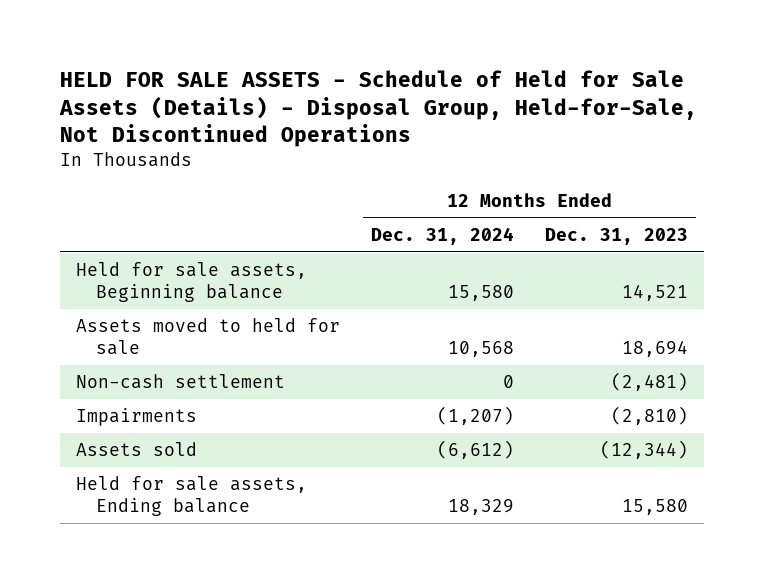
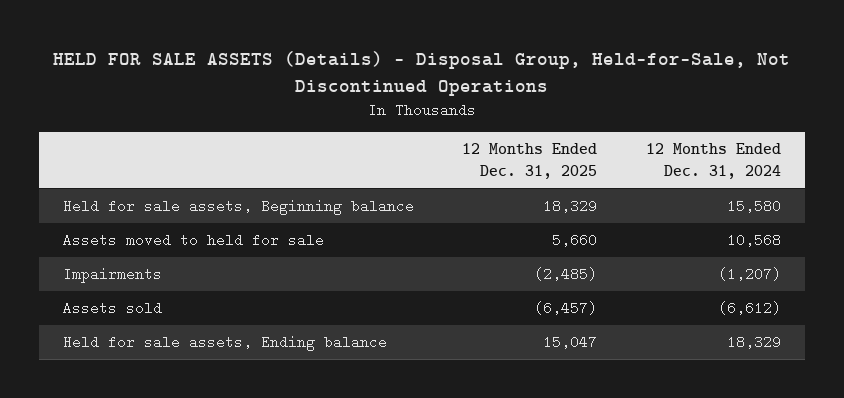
[59,70,698,148] HELD FOR SALE ASSETS - Schedule of Held for Sale Assets (Details) - Disposal Group, Held-for-Sale, Not Discontinued Operations -> [52,51,790,96] HELD FOR SALE ASSETS (Details) - Disposal Group, Held-for-Sale, Not Discontinued Operations
[545,227,689,245] Dec. 31, 2023 -> none
none -> [462,143,598,179] 12 Months Ended Dec. 31, 2025
[75,374,285,390] Non-cash settlement -> none

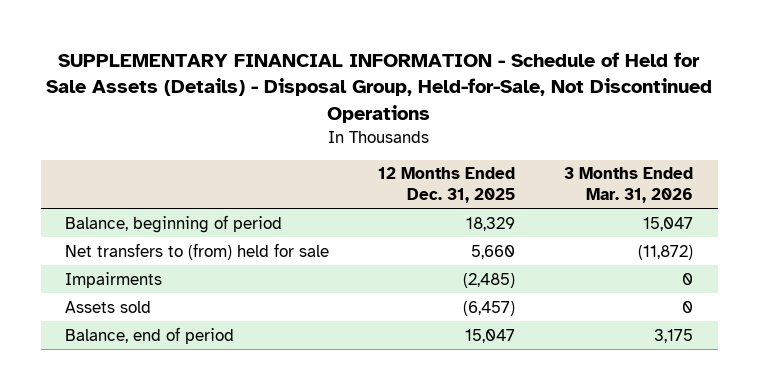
[52,51,790,96] HELD FOR SALE ASSETS (Details) - Disposal Group, Held-for-Sale, Not Discontinued Operations -> [46,52,713,123] SUPPLEMENTARY FINANCIAL INFORMATION - Schedule of Held for Sale Assets (Details) - Disposal Group, Held-for-Sale, Not Discontinued Operations
[645,143,781,179] 12 Months Ended Dec. 31, 2024 -> none
none -> [564,167,694,204] 3 Months Ended Mar. 31, 2026
[63,199,415,216] Held for sale assets, Beginning balance -> [65,214,283,233] Balance, beginning of period
[63,233,325,248] Assets moved to held for sale -> [65,242,330,260] Net transfers to (from) held for sale
[63,335,388,352] Held for sale assets, Ending balance -> [65,326,235,344] Balance, end of period

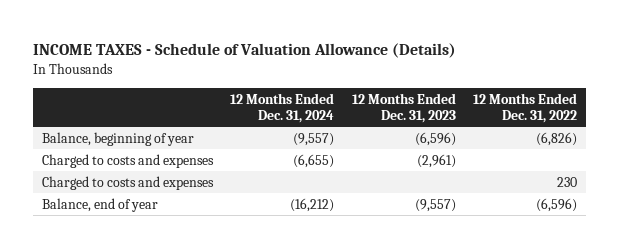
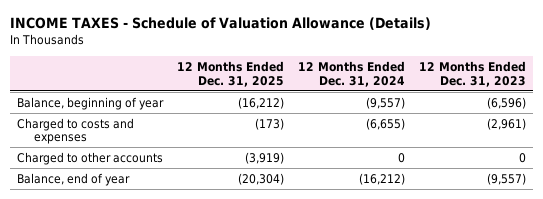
[473,92,578,123] 12 Months Ended Dec. 31, 2022 -> none
none -> [177,60,285,87] 12 Months Ended Dec. 31, 2025
[41,175,214,190] Charged to costs and expenses -> none
none -> [17,151,164,165] Charged to other accounts

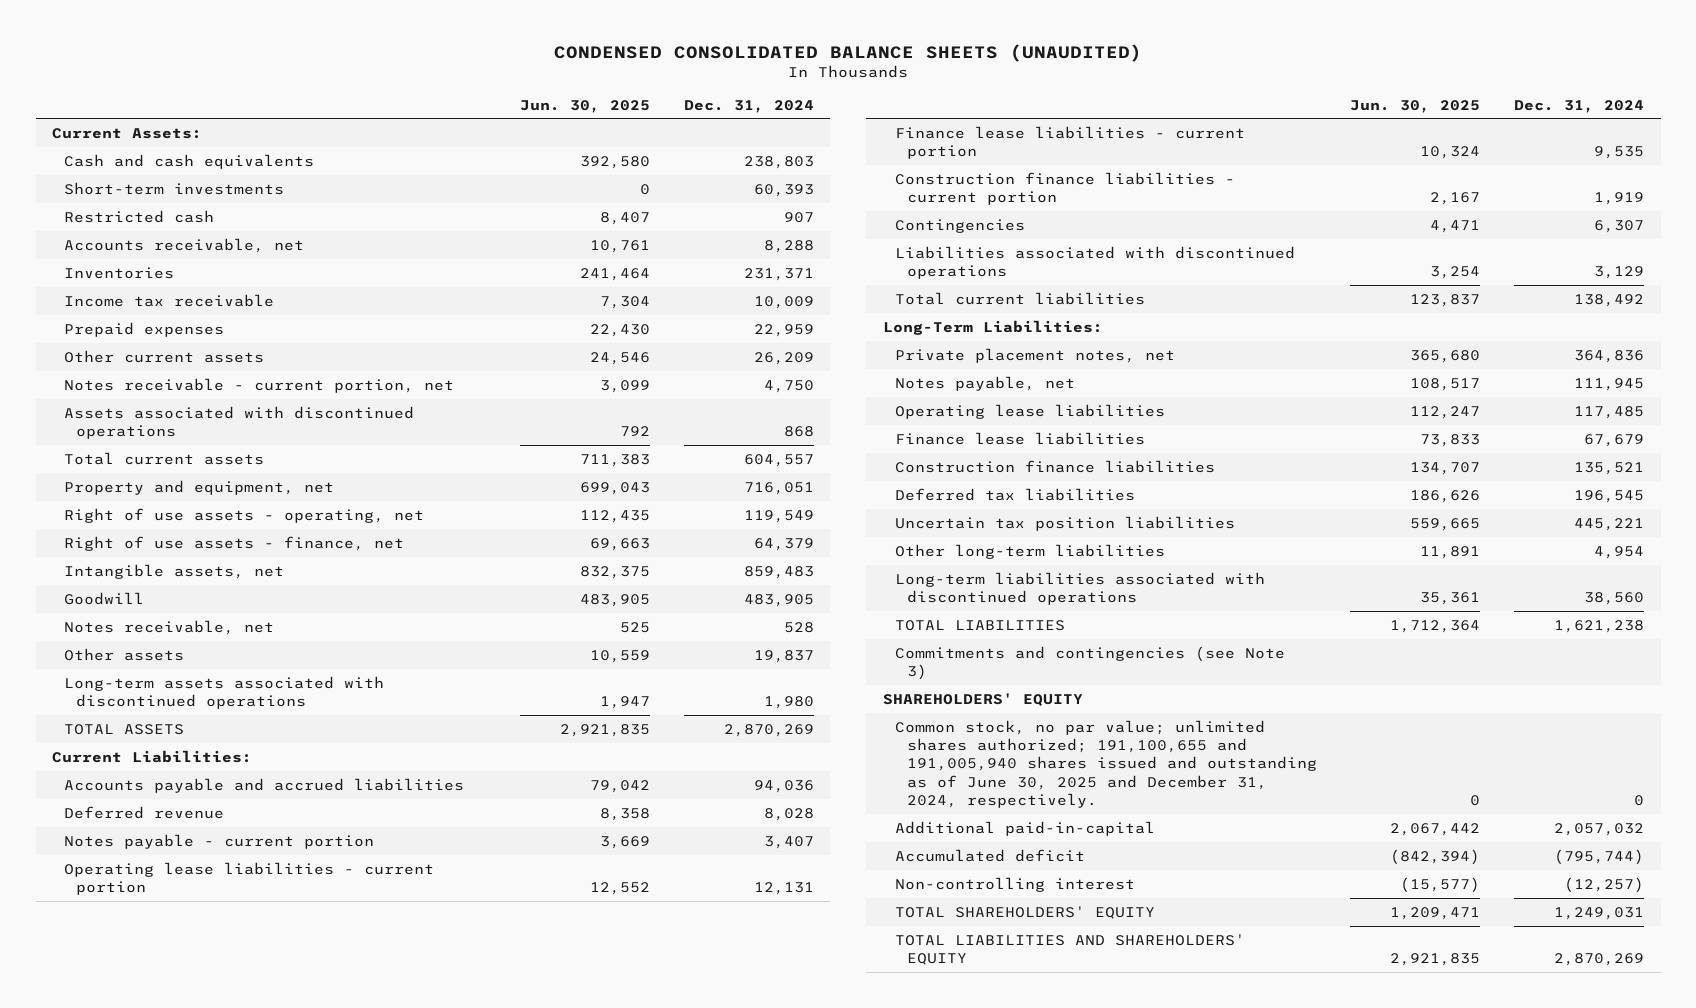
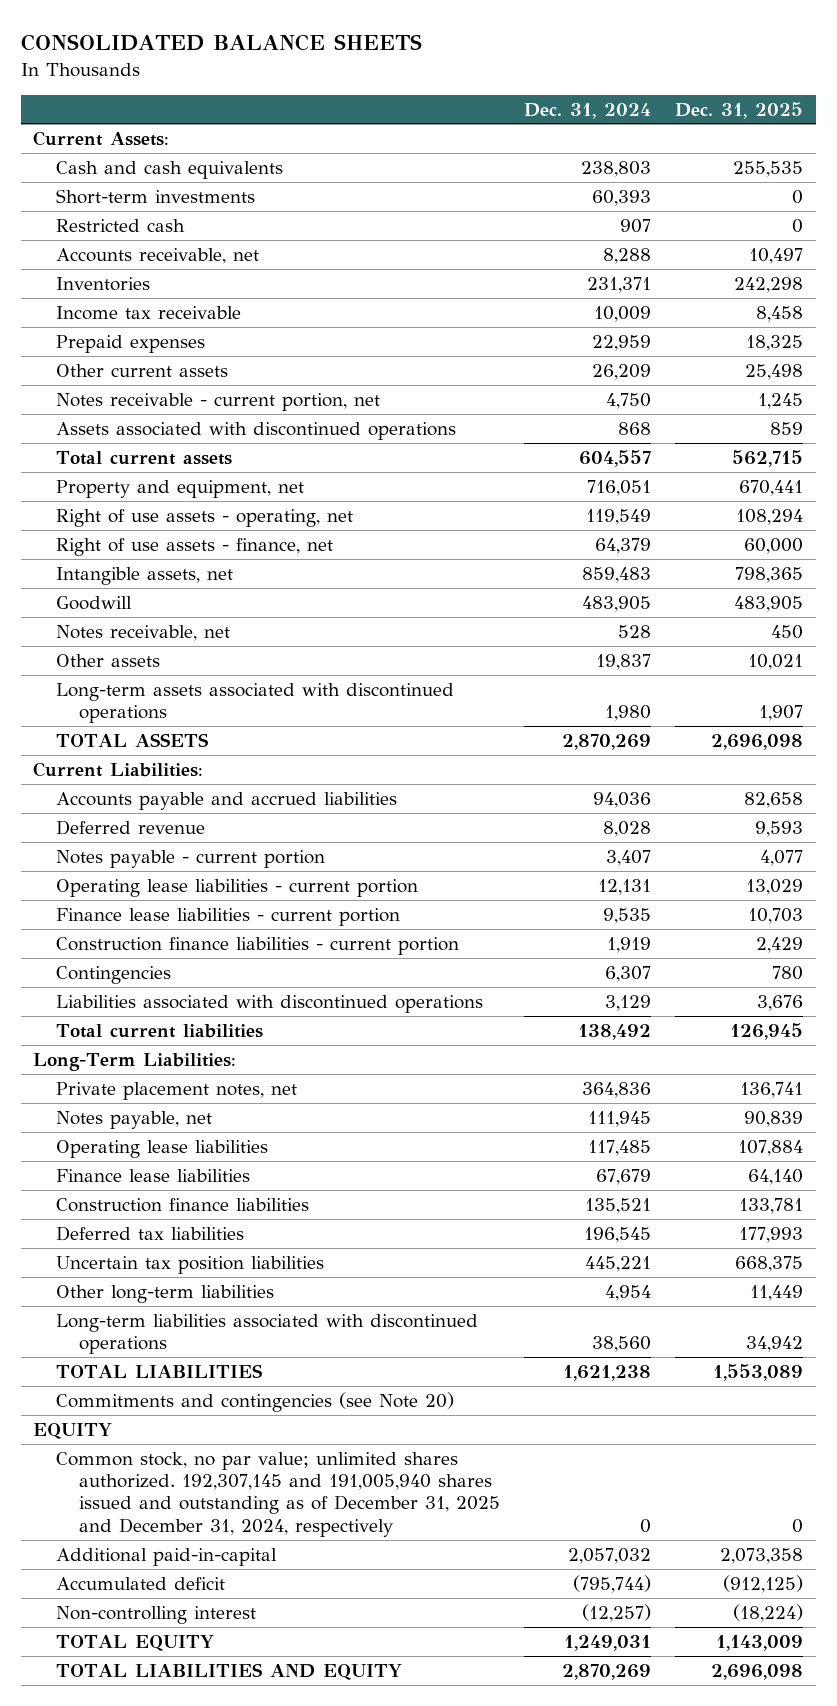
[554,43,1143,62] CONDENSED CONSOLIDATED BALANCE SHEETS (UNAUDITED) -> [21,34,423,52] CONSOLIDATED BALANCE SHEETS
[519,99,650,113] Jun. 30, 2025 -> none
none -> [675,101,804,119] Dec. 31, 2025
[894,645,1285,681] Commitments and contingencies (see Note 3) -> [56,1391,455,1412] Commitments and contingencies (see Note 20)
[882,692,1083,706] SHAREHOLDERS' EQUITY -> [33,1422,113,1439] EQUITY
[894,719,1317,808] Common stock, no par value; unlimited shares authorized; 191,100,655 and 191,005,940 shares issued and outstanding as of June 30, 2025 and December 31, 2024, respectively. -> [56,1451,500,1537] Common stock, no par value; unlimited shares authorized. 192,307,145 and 191,005,940 shares issued and outstanding as of December 31, 2025 and December 31, 2024, respectively
[894,905,1155,919] TOTAL SHAREHOLDERS' EQUITY -> [56,1634,215,1651] TOTAL EQUITY
[894,933,1245,966] TOTAL LIABILITIES AND SHAREHOLDERS' EQUITY -> [56,1662,403,1680] TOTAL LIABILITIES AND EQUITY

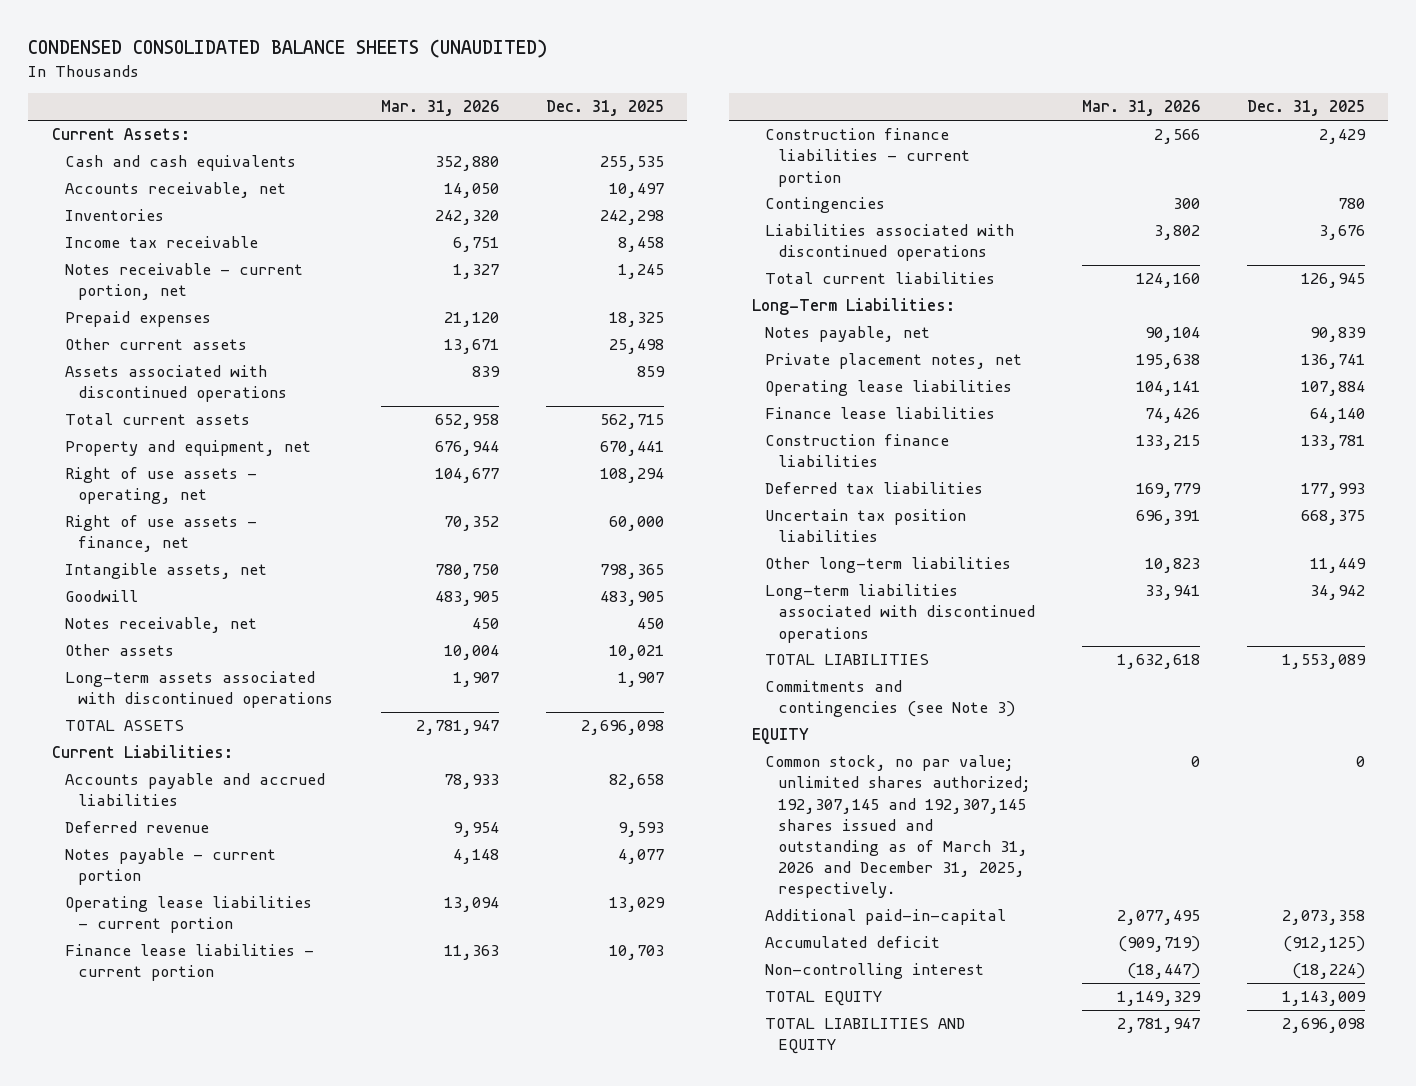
[21,34,423,52] CONSOLIDATED BALANCE SHEETS -> [28,39,548,59] CONDENSED CONSOLIDATED BALANCE SHEETS (UNAUDITED)
[524,102,652,119] Dec. 31, 2024 -> none
none -> [381,100,500,117] Mar. 31, 2026
[56,188,256,204] Short-term investments -> none
[56,218,186,232] Restricted cash -> none
[56,392,381,411] Notes receivable - current portion, net -> [64,263,303,301] Notes receivable - current portion, net
[56,1081,298,1100] Private placement notes, net -> [765,353,1023,370] Private placement notes, net
[56,1391,455,1412] Commitments and contingencies (see Note 20) -> [765,680,1016,718] Commitments and contingencies (see Note 3)
[56,1451,500,1537] Common stock, no par value; unlimited shares authorized. 192,307,145 and 191,005,940 shares issued and outstanding as of December 31, 2025 and December 31, 2024, respectively -> [765,755,1032,899] Common stock, no par value; unlimited shares authorized; 192,307,145 and 192,307,145 shares issued and outstanding as of March 31, 2026 and December 31, 2025, respectively.

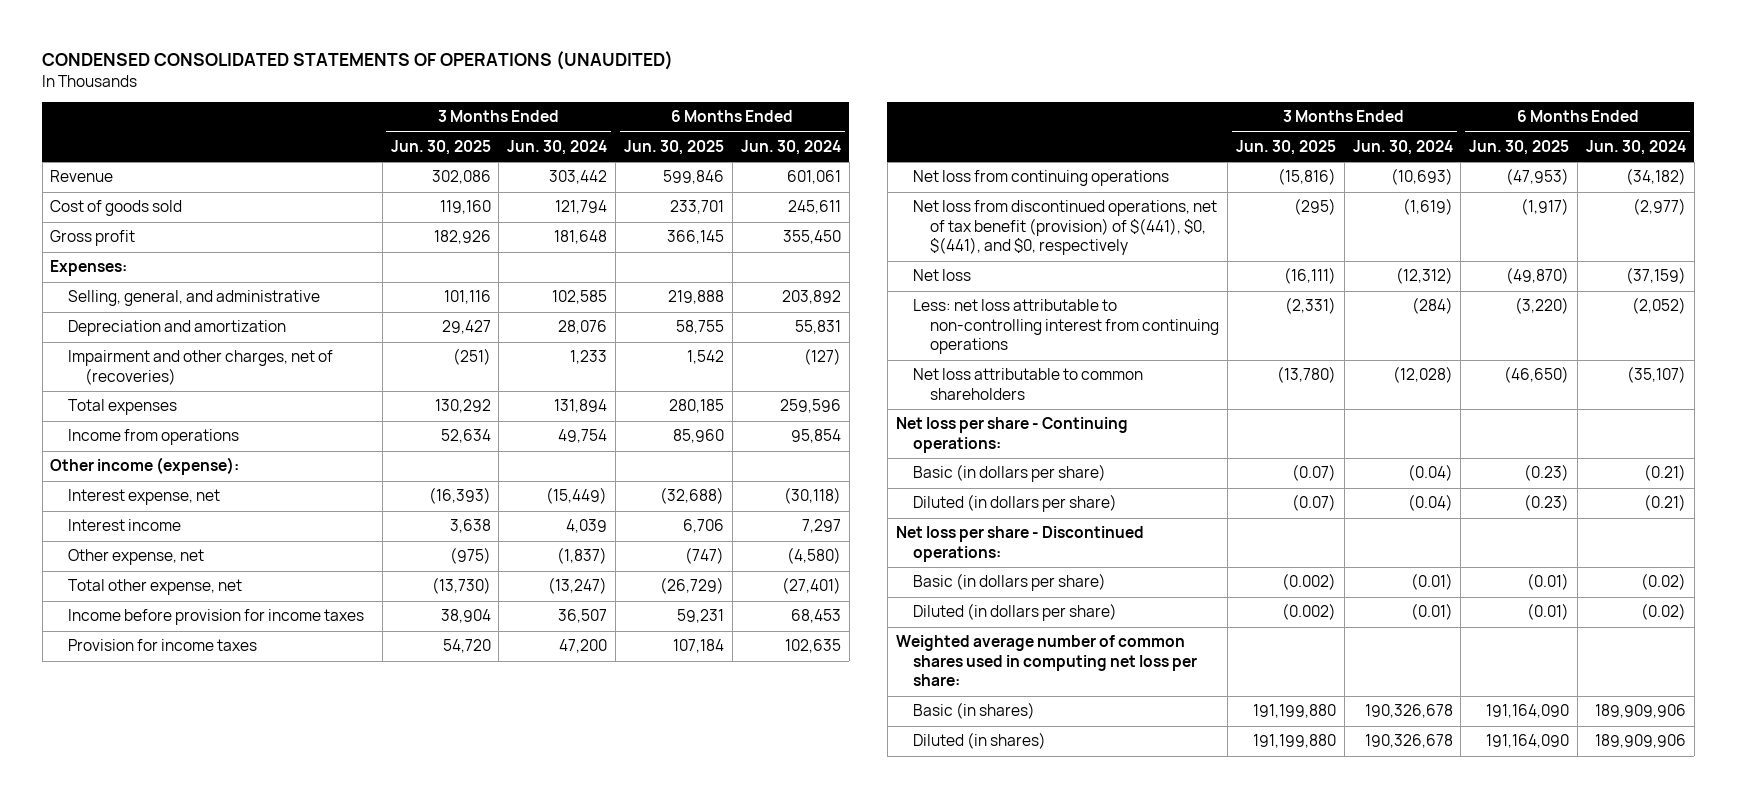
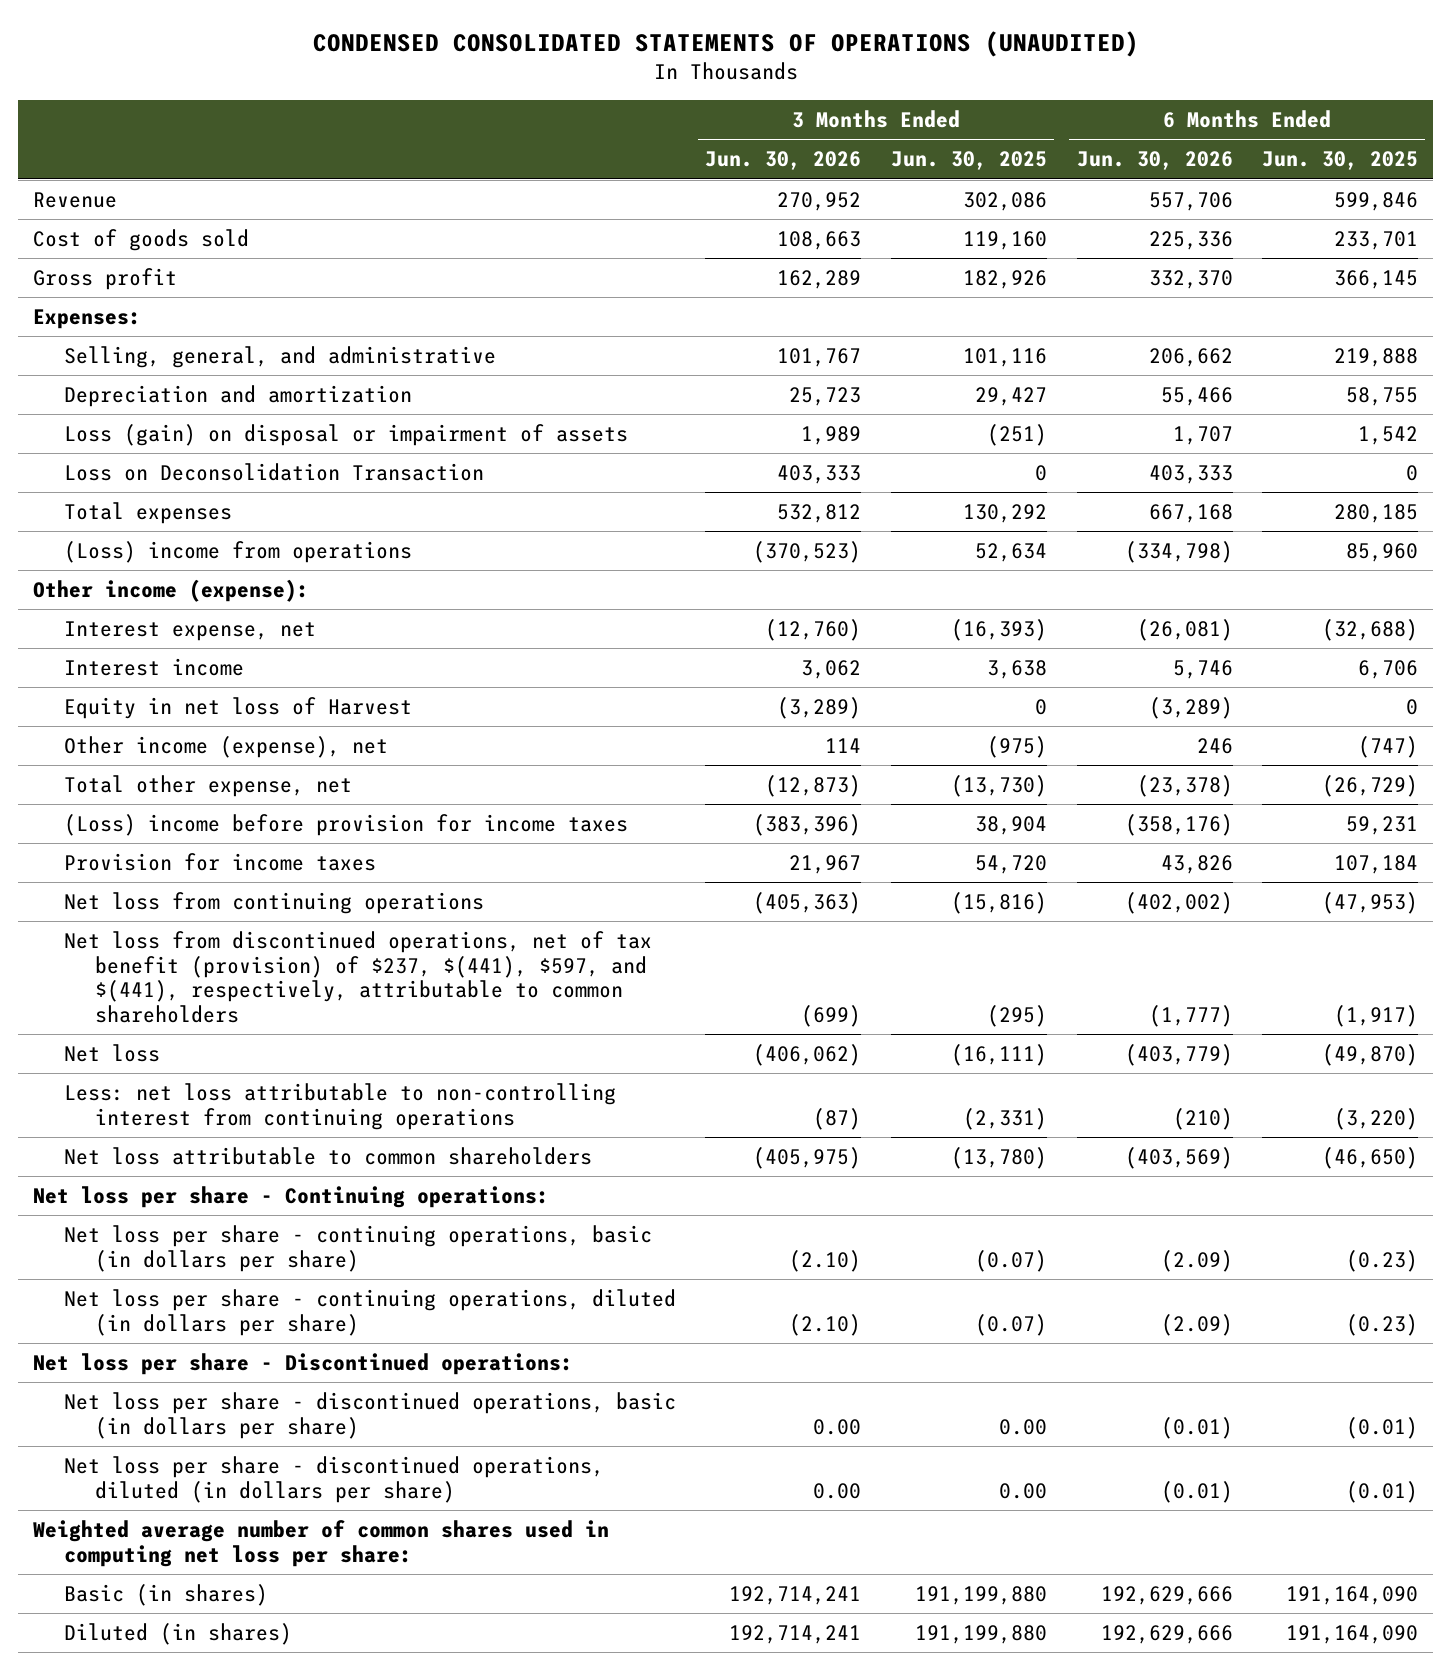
[507,139,608,155] Jun. 30, 2024 -> none
[740,139,841,155] Jun. 30, 2024 -> none
none -> [705,151,862,171] Jun. 30, 2026
none -> [1076,151,1233,171] Jun. 30, 2026
[67,350,333,385] Impairment and other charges, net of (recoveries) -> [63,424,628,447] Loss (gain) on disposal or impairment of assets
none -> [63,463,484,482] Loss on Deconsolidation Transaction
[67,429,239,446] Income from operations -> [63,541,412,564] (Loss) income from operations
none -> [63,697,412,720] Equity in net loss of Harvest
[67,549,204,566] Other expense, net -> [63,736,388,759] Other income (expense), net
[67,609,364,626] Income before provision for income taxes -> [63,814,628,837] (Loss) income before provision for income taxes
[912,200,1217,256] Net loss from discontinued operations, net of tax benefit (provision) of $(441), $0, $(441), and $0, respectively -> [63,931,652,1023] Net loss from discontinued operations, net of tax benefit (provision) of $237, $(441), $597, and $(441), respectively, attributable to common shareholders
[912,464,1106,483] Basic (in dollars per share) -> [63,1225,652,1272] Net loss per share - continuing operations, basic (in dollars per share)
[912,494,1117,513] Diluted (in dollars per share) -> [63,1289,676,1336] Net loss per share - continuing operations, diluted (in dollars per share)
[912,573,1106,592] Basic (in dollars per share) -> [63,1392,676,1439] Net loss per share - discontinued operations, basic (in dollars per share)
[1281,573,1336,591] (0.002) -> [998,1418,1047,1435] 0.00
[912,603,1117,622] Diluted (in dollars per share) -> [63,1456,604,1503] Net loss per share - discontinued operations, diluted (in dollars per share)
[1281,603,1336,621] (0.002) -> [998,1482,1047,1499] 0.00

